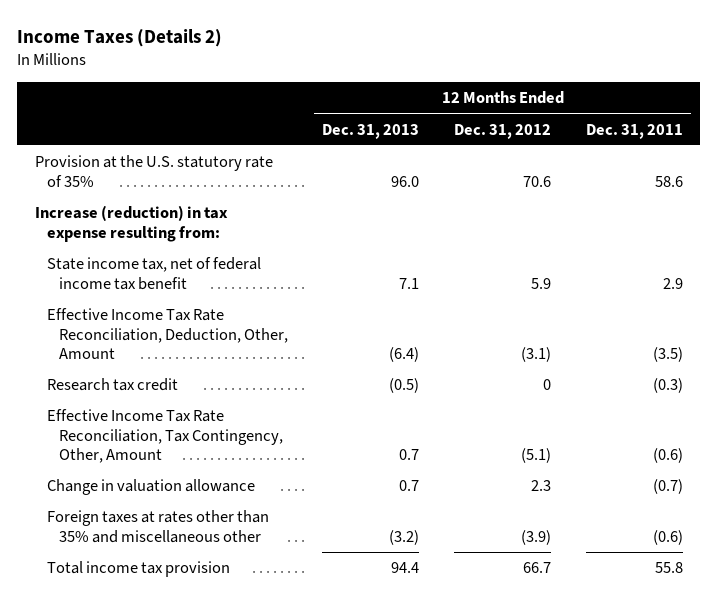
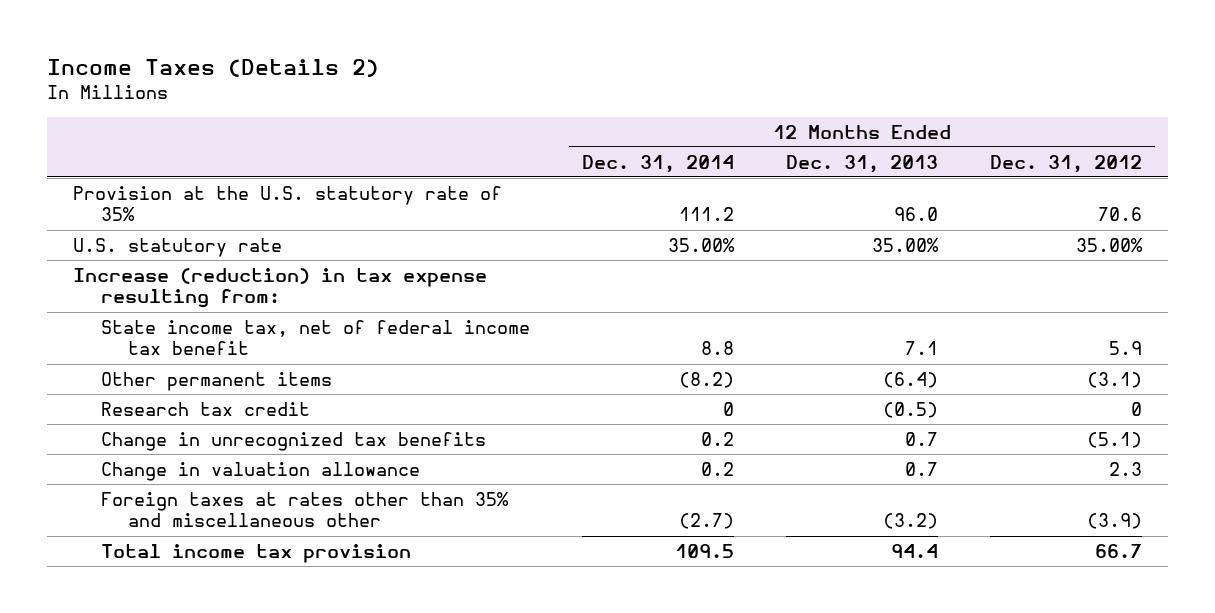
[585,123,683,139] Dec. 31, 2011 -> none
none -> [581,154,734,173] Dec. 31, 2014
none -> [73,237,283,257] U.S. statutory rate
[46,308,288,360] Effective Income Tax Rate Reconciliation, Deduction, Other, Amount -> [100,371,332,391] Other permanent items
[46,409,283,464] Effective Income Tax Rate Reconciliation, Tax Contingency, Other, Amount -> [100,431,486,451] Change in unrecognized tax benefits

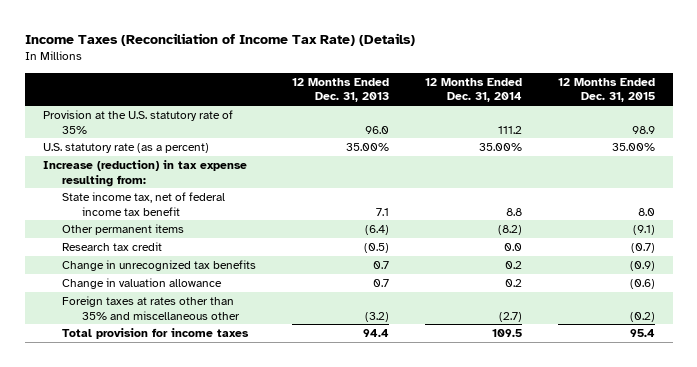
[47,59,380,78] Income Taxes (Details 2) -> [24,32,415,46] Income Taxes (Reconciliation of Income Tax Rate) (Details)
[989,154,1142,173] Dec. 31, 2012 -> none
none -> [557,77,655,103] 12 Months Ended Dec. 31, 2015
[73,237,283,257] U.S. statutory rate -> [42,143,209,154] U.S. statutory rate (as a percent)
[722,401,734,416] 0 -> [503,243,522,252] 0.0
[100,543,411,563] Total income tax provision -> [62,328,250,340] Total provision for income taxes

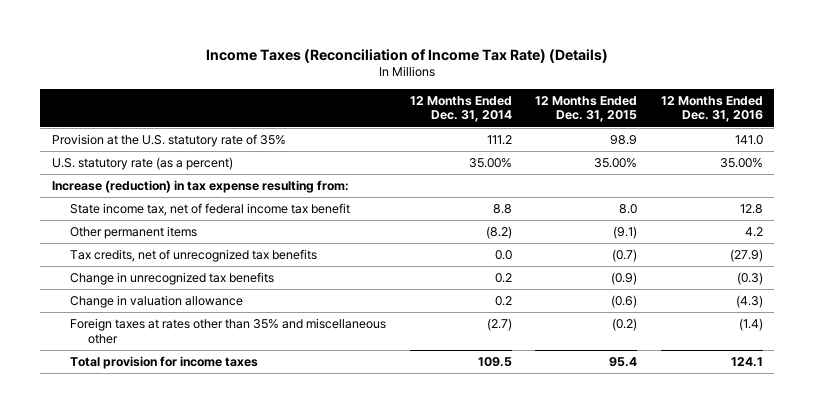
[291,77,389,103] 12 Months Ended Dec. 31, 2013 -> none
none -> [660,96,763,123] 12 Months Ended Dec. 31, 2016
[62,242,163,252] Research tax credit -> [69,249,317,263] Tax credits, net of unrecognized tax benefits

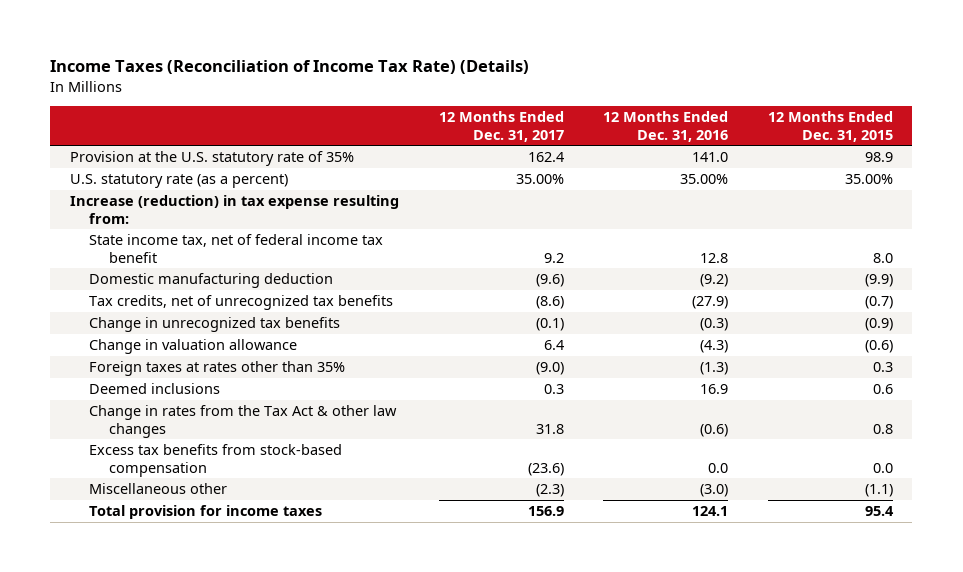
[409,96,512,123] 12 Months Ended Dec. 31, 2014 -> none
none -> [438,111,564,142] 12 Months Ended Dec. 31, 2017
[69,226,197,240] Other permanent items -> none
none -> [89,272,334,288] Domestic manufacturing deduction
[69,318,386,344] Foreign taxes at rates other than 35% and miscellaneous other -> [89,360,346,376] Foreign taxes at rates other than 35%
[612,318,638,332] (0.2) -> [872,361,893,372] 0.3
[738,318,763,332] (1.4) -> [700,361,729,375] (1.3)
none -> [89,382,221,394] Deemed inclusions
none -> [89,404,398,438] Change in rates from the Tax Act & other law changes
none -> [89,443,343,477] Excess tax benefits from stock-based compensation
none -> [89,482,228,494] Miscellaneous other

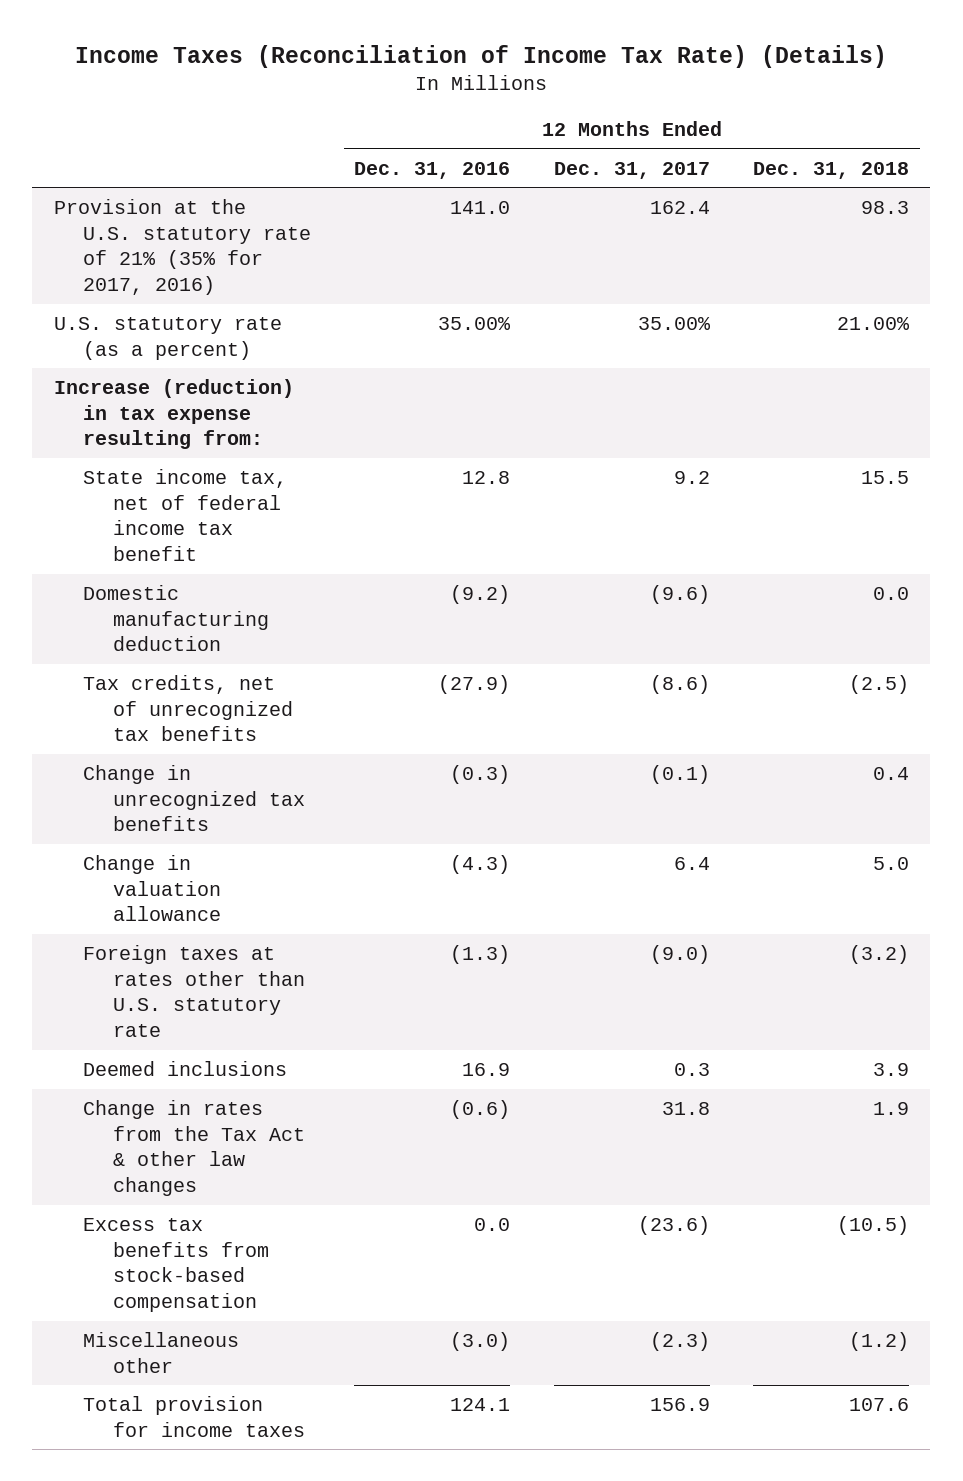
[767,111,893,142] 12 Months Ended Dec. 31, 2015 -> none
none -> [752,161,909,179] Dec. 31, 2018
[69,150,354,166] Provision at the U.S. statutory rate of 35% -> [54,198,312,295] Provision at the U.S. statutory rate of 21% (35% for 2017, 2016)
[89,360,346,376] Foreign taxes at rates other than 35% -> [83,944,305,1037] Foreign taxes at rates other than U.S. statutory rate

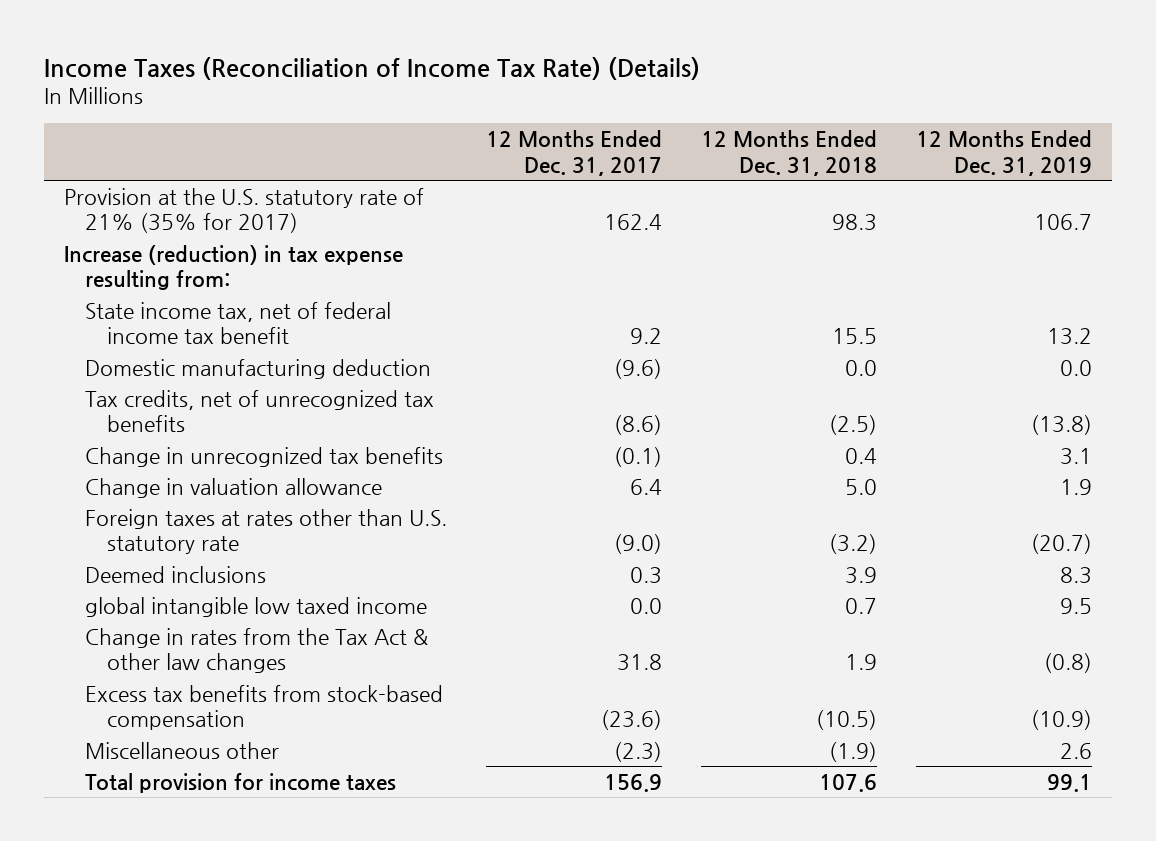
[354,161,511,179] Dec. 31, 2016 -> none
none -> [916,129,1093,176] 12 Months Ended Dec. 31, 2019
[54,316,283,360] U.S. statutory rate (as a percent) -> none
[54,198,312,295] Provision at the U.S. statutory rate of 21% (35% for 2017, 2016) -> [63,187,424,234] Provision at the U.S. statutory rate of 21% (35% for 2017)
none -> [85,596,428,617] global intangible low taxed income
[848,1331,909,1351] (1.2) -> [829,741,878,762] (1.9)

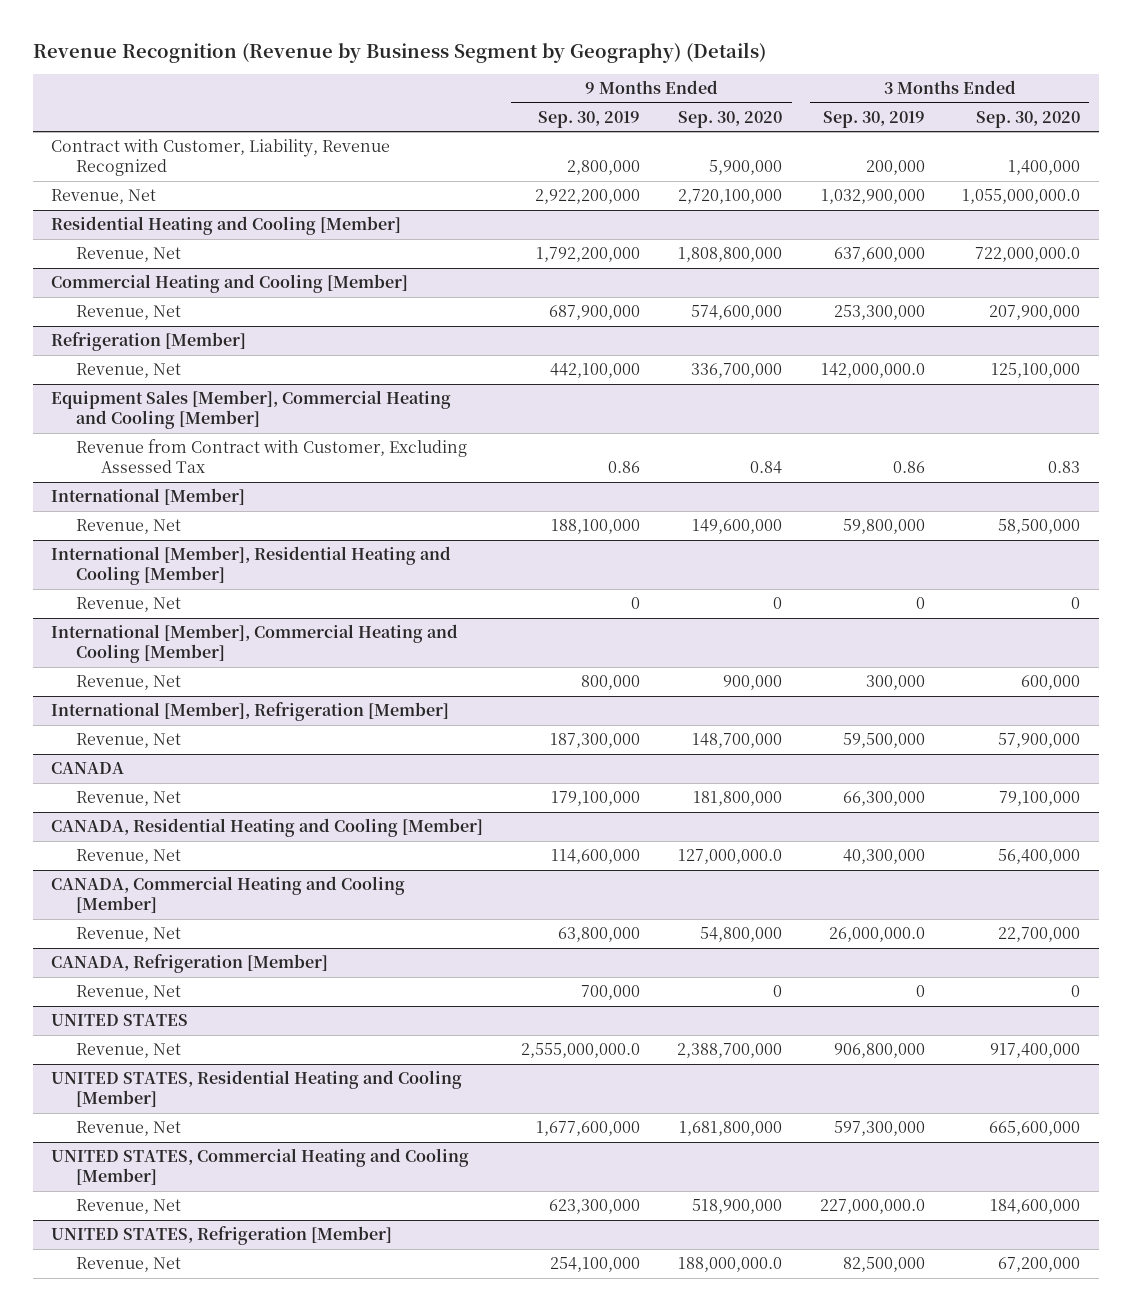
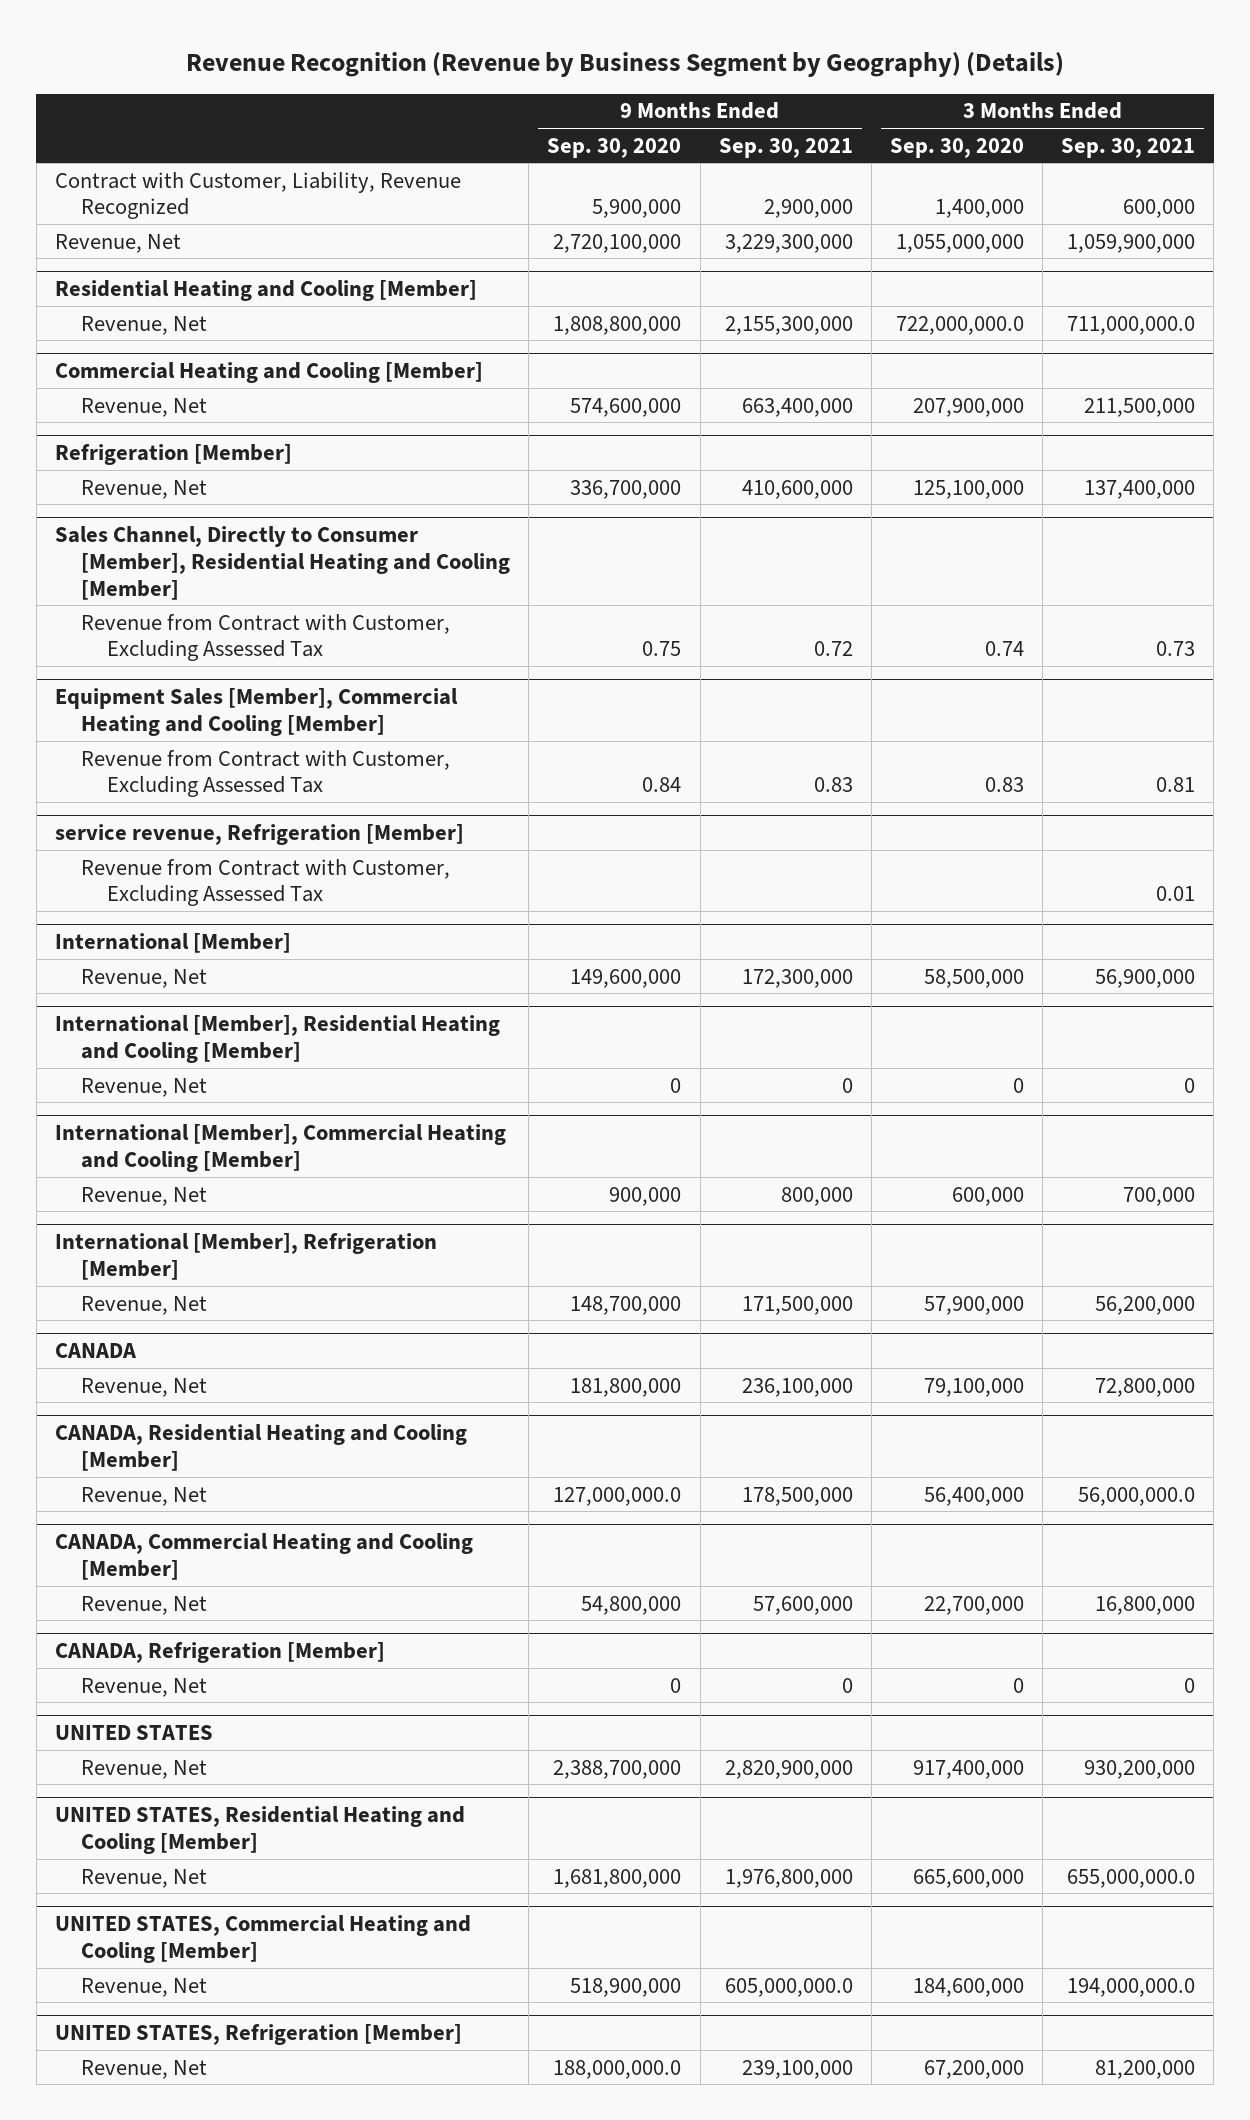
[537,110,640,128] Sep. 30, 2019 -> none
[822,110,925,128] Sep. 30, 2019 -> none
none -> [718,137,853,158] Sep. 30, 2021
none -> [1061,137,1196,158] Sep. 30, 2021
[962,189,1081,205] 1,055,000,000.0 -> [895,233,1024,253] 1,055,000,000
none -> [54,526,511,600] Sales Channel, Directly to Consumer [Member], Residential Heating and Cooling [Member]
none -> [81,613,451,662] Revenue from Contract with Customer, Excluding Assessed Tax
none -> [54,824,464,846] service revenue, Refrigeration [Member]
none -> [81,858,451,907] Revenue from Contract with Customer, Excluding Assessed Tax

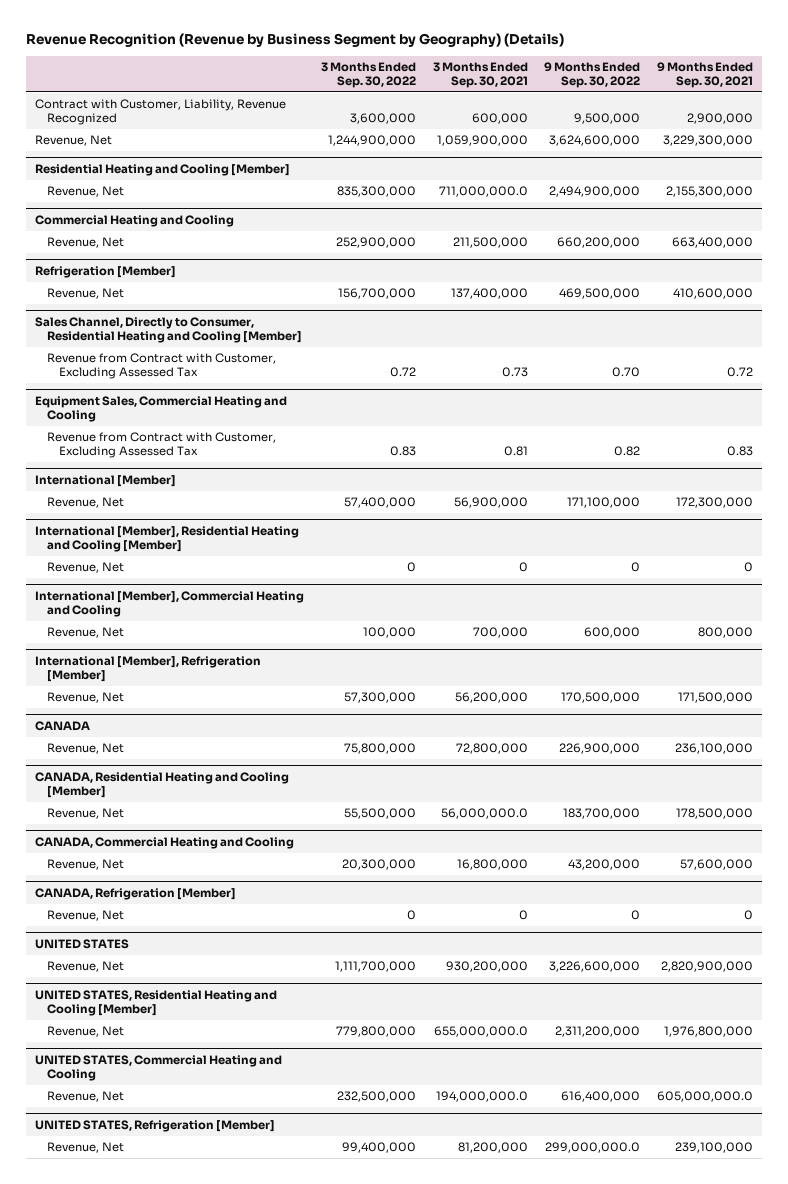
[547,137,682,158] Sep. 30, 2020 -> none
[889,137,1024,158] Sep. 30, 2020 -> none
none -> [320,62,416,88] 3 Months Ended Sep. 30, 2022
none -> [544,62,641,88] 9 Months Ended Sep. 30, 2022
[54,362,483,384] Commercial Heating and Cooling [Member] -> [34,215,234,228] Commercial Heating and Cooling
[54,526,511,600] Sales Channel, Directly to Consumer [Member], Residential Heating and Cooling [Member] -> [34,317,302,343] Sales Channel, Directly to Consumer, Residential Heating and Cooling [Member]
[54,688,458,736] Equipment Sales [Member], Commercial Heating and Cooling [Member] -> [34,396,287,422] Equipment Sales, Commercial Heating and Cooling
[54,824,464,846] service revenue, Refrigeration [Member] -> none
[81,858,451,907] Revenue from Contract with Customer, Excluding Assessed Tax -> none
[54,1124,506,1172] International [Member], Commercial Heating and Cooling [Member] -> [34,591,304,617] International [Member], Commercial Heating and Cooling
[54,1533,473,1580] CANADA, Commercial Heating and Cooling [Member] -> [34,837,294,850] CANADA, Commercial Heating and Cooling
[54,1915,471,1963] UNITED STATES, Commercial Heating and Cooling [Member] -> [34,1055,282,1081] UNITED STATES, Commercial Heating and Cooling

